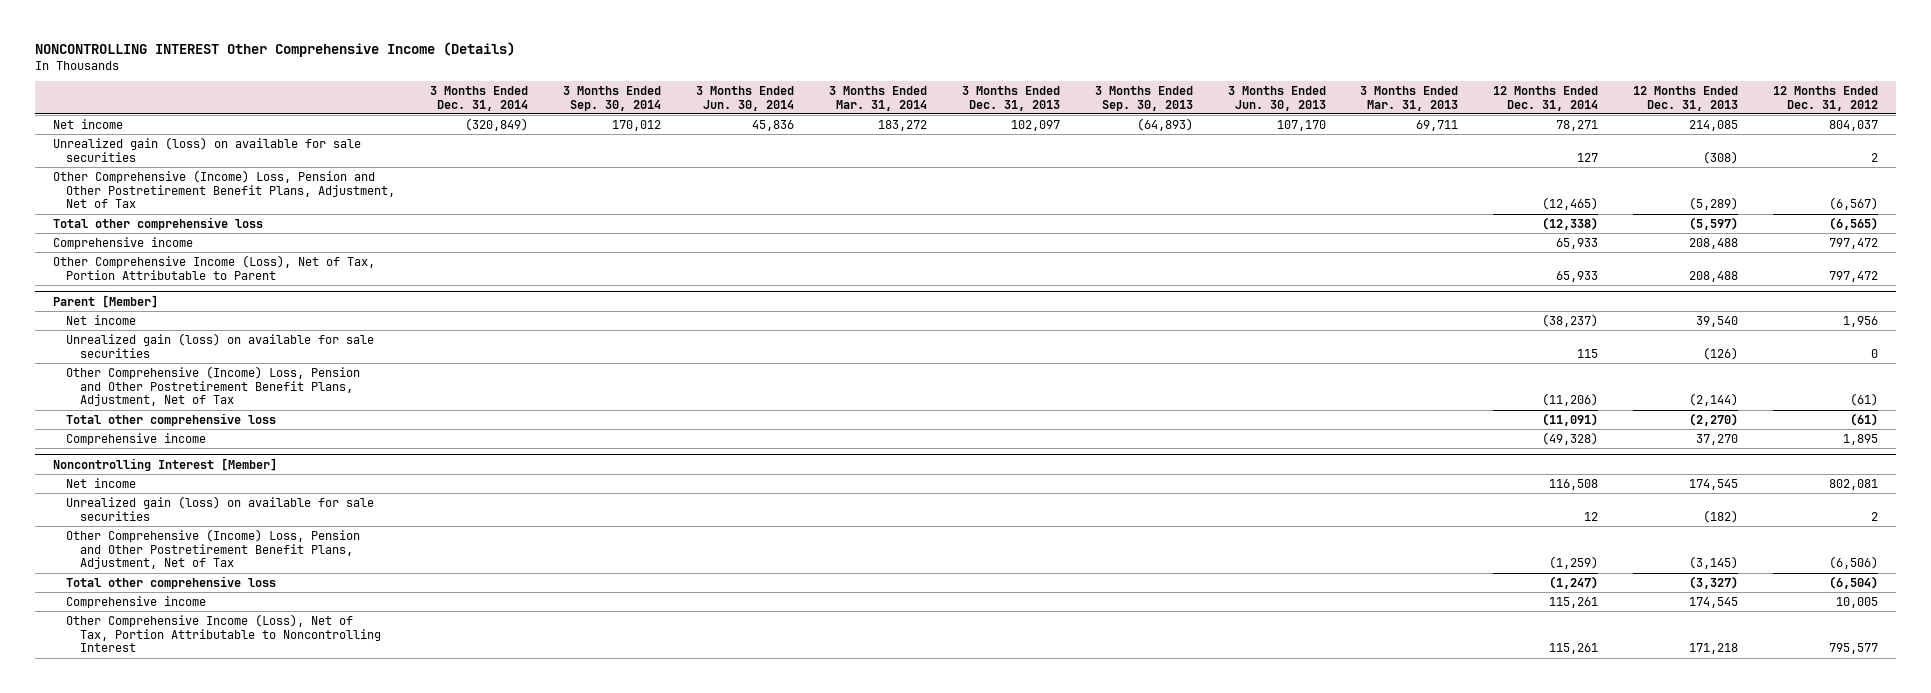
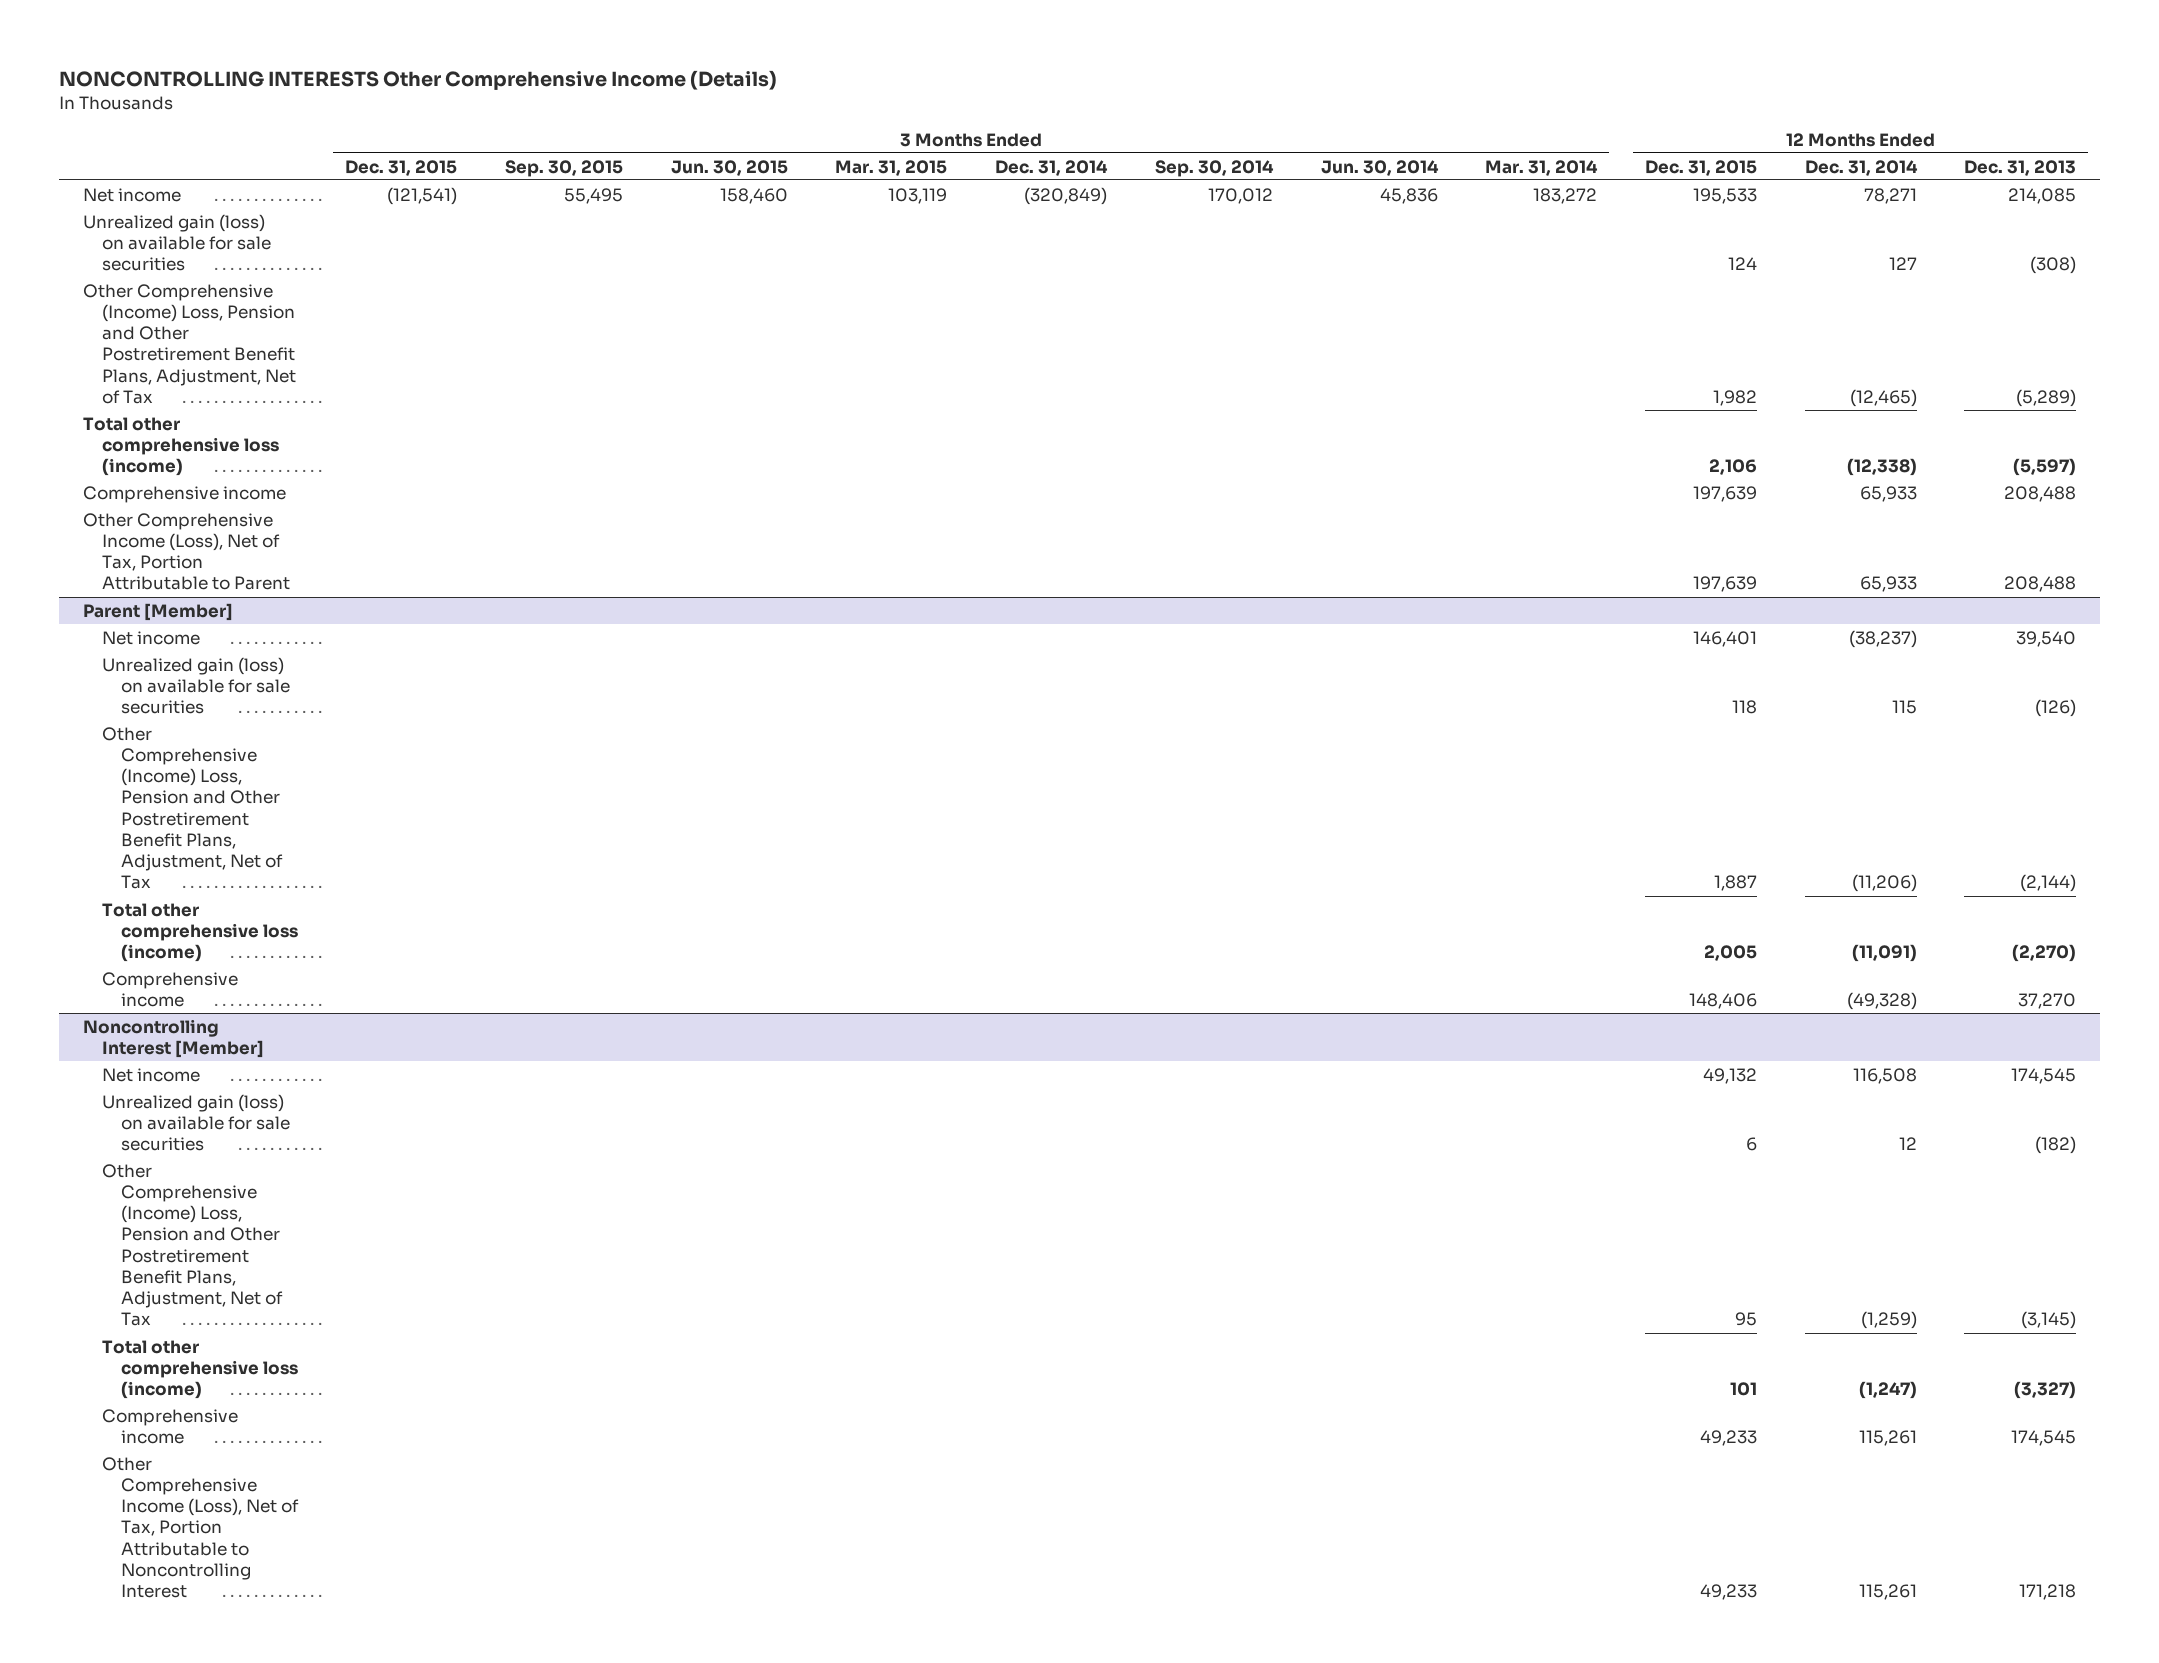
[35,41,516,57] NONCONTROLLING INTEREST Other Comprehensive Income (Details) -> [59,69,778,90] NONCONTROLLING INTERESTS Other Comprehensive Income (Details)
[961,85,1060,111] 3 Months Ended Dec. 31, 2013 -> none
[1094,85,1193,111] 3 Months Ended Sep. 30, 2013 -> none
[1227,85,1326,111] 3 Months Ended Jun. 30, 2013 -> none
[1360,85,1459,111] 3 Months Ended Mar. 31, 2013 -> none
[1773,85,1879,111] 12 Months Ended Dec. 31, 2012 -> none
none -> [345,159,458,176] Dec. 31, 2015
none -> [505,159,624,177] Sep. 30, 2015
none -> [670,159,788,176] Jun. 30, 2015
none -> [835,159,948,176] Mar. 31, 2015
none -> [1644,159,1757,176] Dec. 31, 2015
[52,216,263,230] Total other comprehensive loss -> [82,416,279,477] Total other comprehensive loss (income)
[66,412,277,426] Total other comprehensive loss -> [101,902,298,963] Total other comprehensive loss (income)
[66,575,277,589] Total other comprehensive loss -> [101,1339,298,1400] Total other comprehensive loss (income)

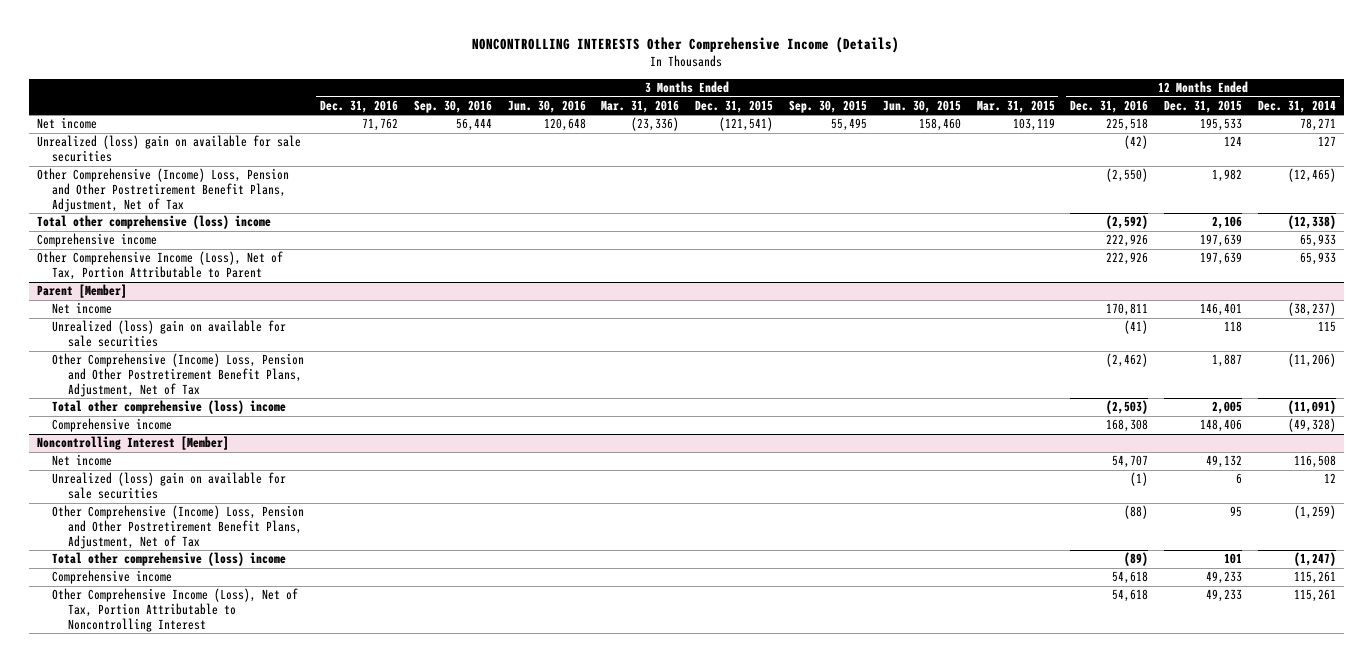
[995,159,1109,176] Dec. 31, 2014 -> none
[1154,159,1274,177] Sep. 30, 2014 -> none
[1320,159,1439,176] Jun. 30, 2014 -> none
[1485,159,1599,176] Mar. 31, 2014 -> none
[1964,159,2077,176] Dec. 31, 2013 -> none
none -> [320,99,399,113] Dec. 31, 2016
none -> [413,99,492,113] Sep. 30, 2016
none -> [507,99,586,113] Jun. 30, 2016
none -> [601,99,680,113] Mar. 31, 2016
none -> [1070,99,1149,113] Dec. 31, 2016
[82,213,271,272] Unrealized gain (loss) on available for sale securities -> [36,135,301,163] Unrealized (loss) gain on available for sale securities
[82,416,279,477] Total other comprehensive loss (income) -> [36,215,271,230] Total other comprehensive (loss) income
[101,656,290,715] Unrealized gain (loss) on available for sale securities -> [52,320,287,348] Unrealized (loss) gain on available for sale securities
[101,902,298,963] Total other comprehensive loss (income) -> [52,400,287,415] Total other comprehensive (loss) income
[101,1093,290,1152] Unrealized gain (loss) on available for sale securities -> [52,472,287,500] Unrealized (loss) gain on available for sale securities
[101,1339,298,1400] Total other comprehensive loss (income) -> [52,552,287,567] Total other comprehensive (loss) income

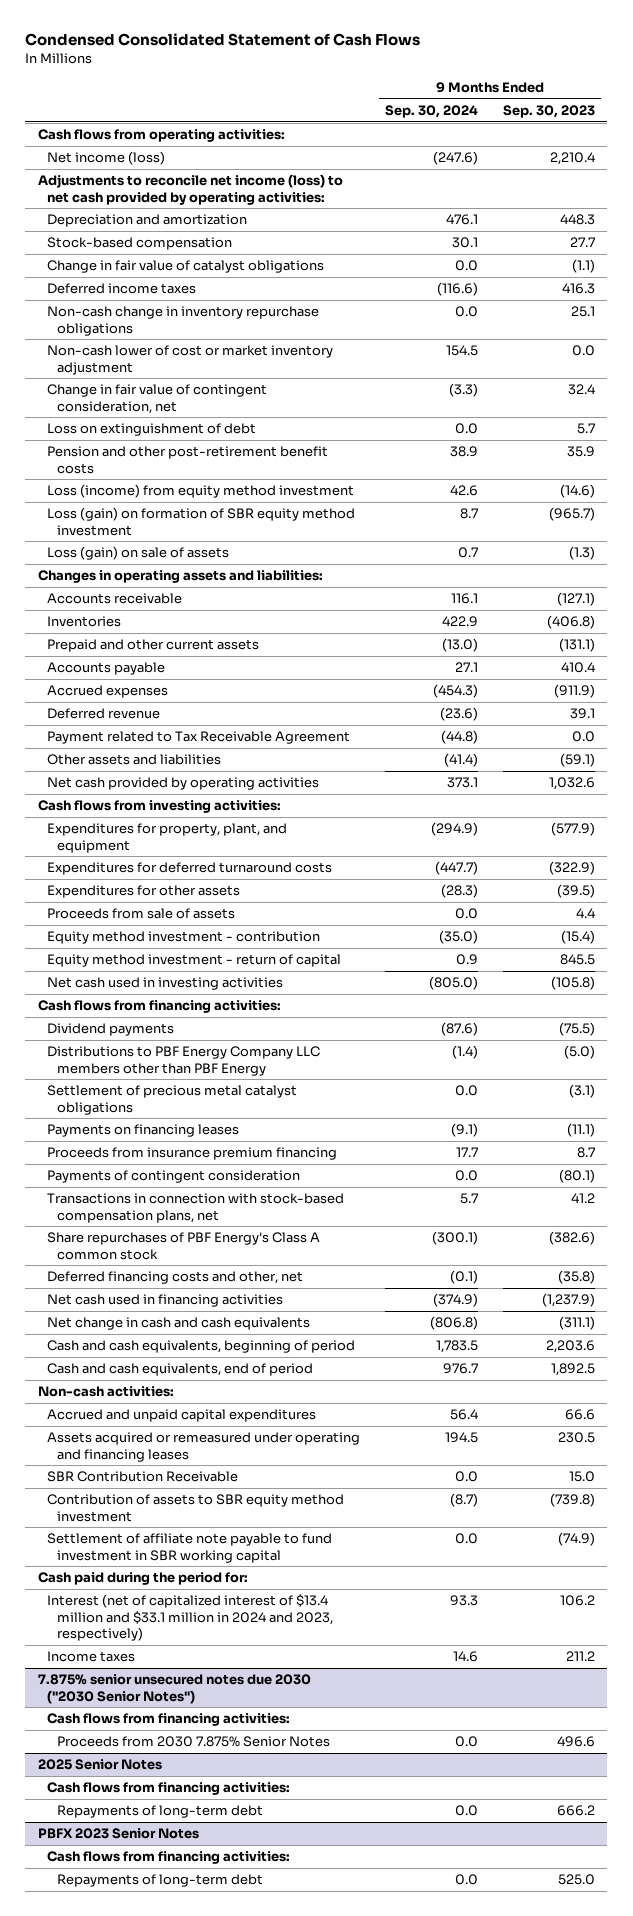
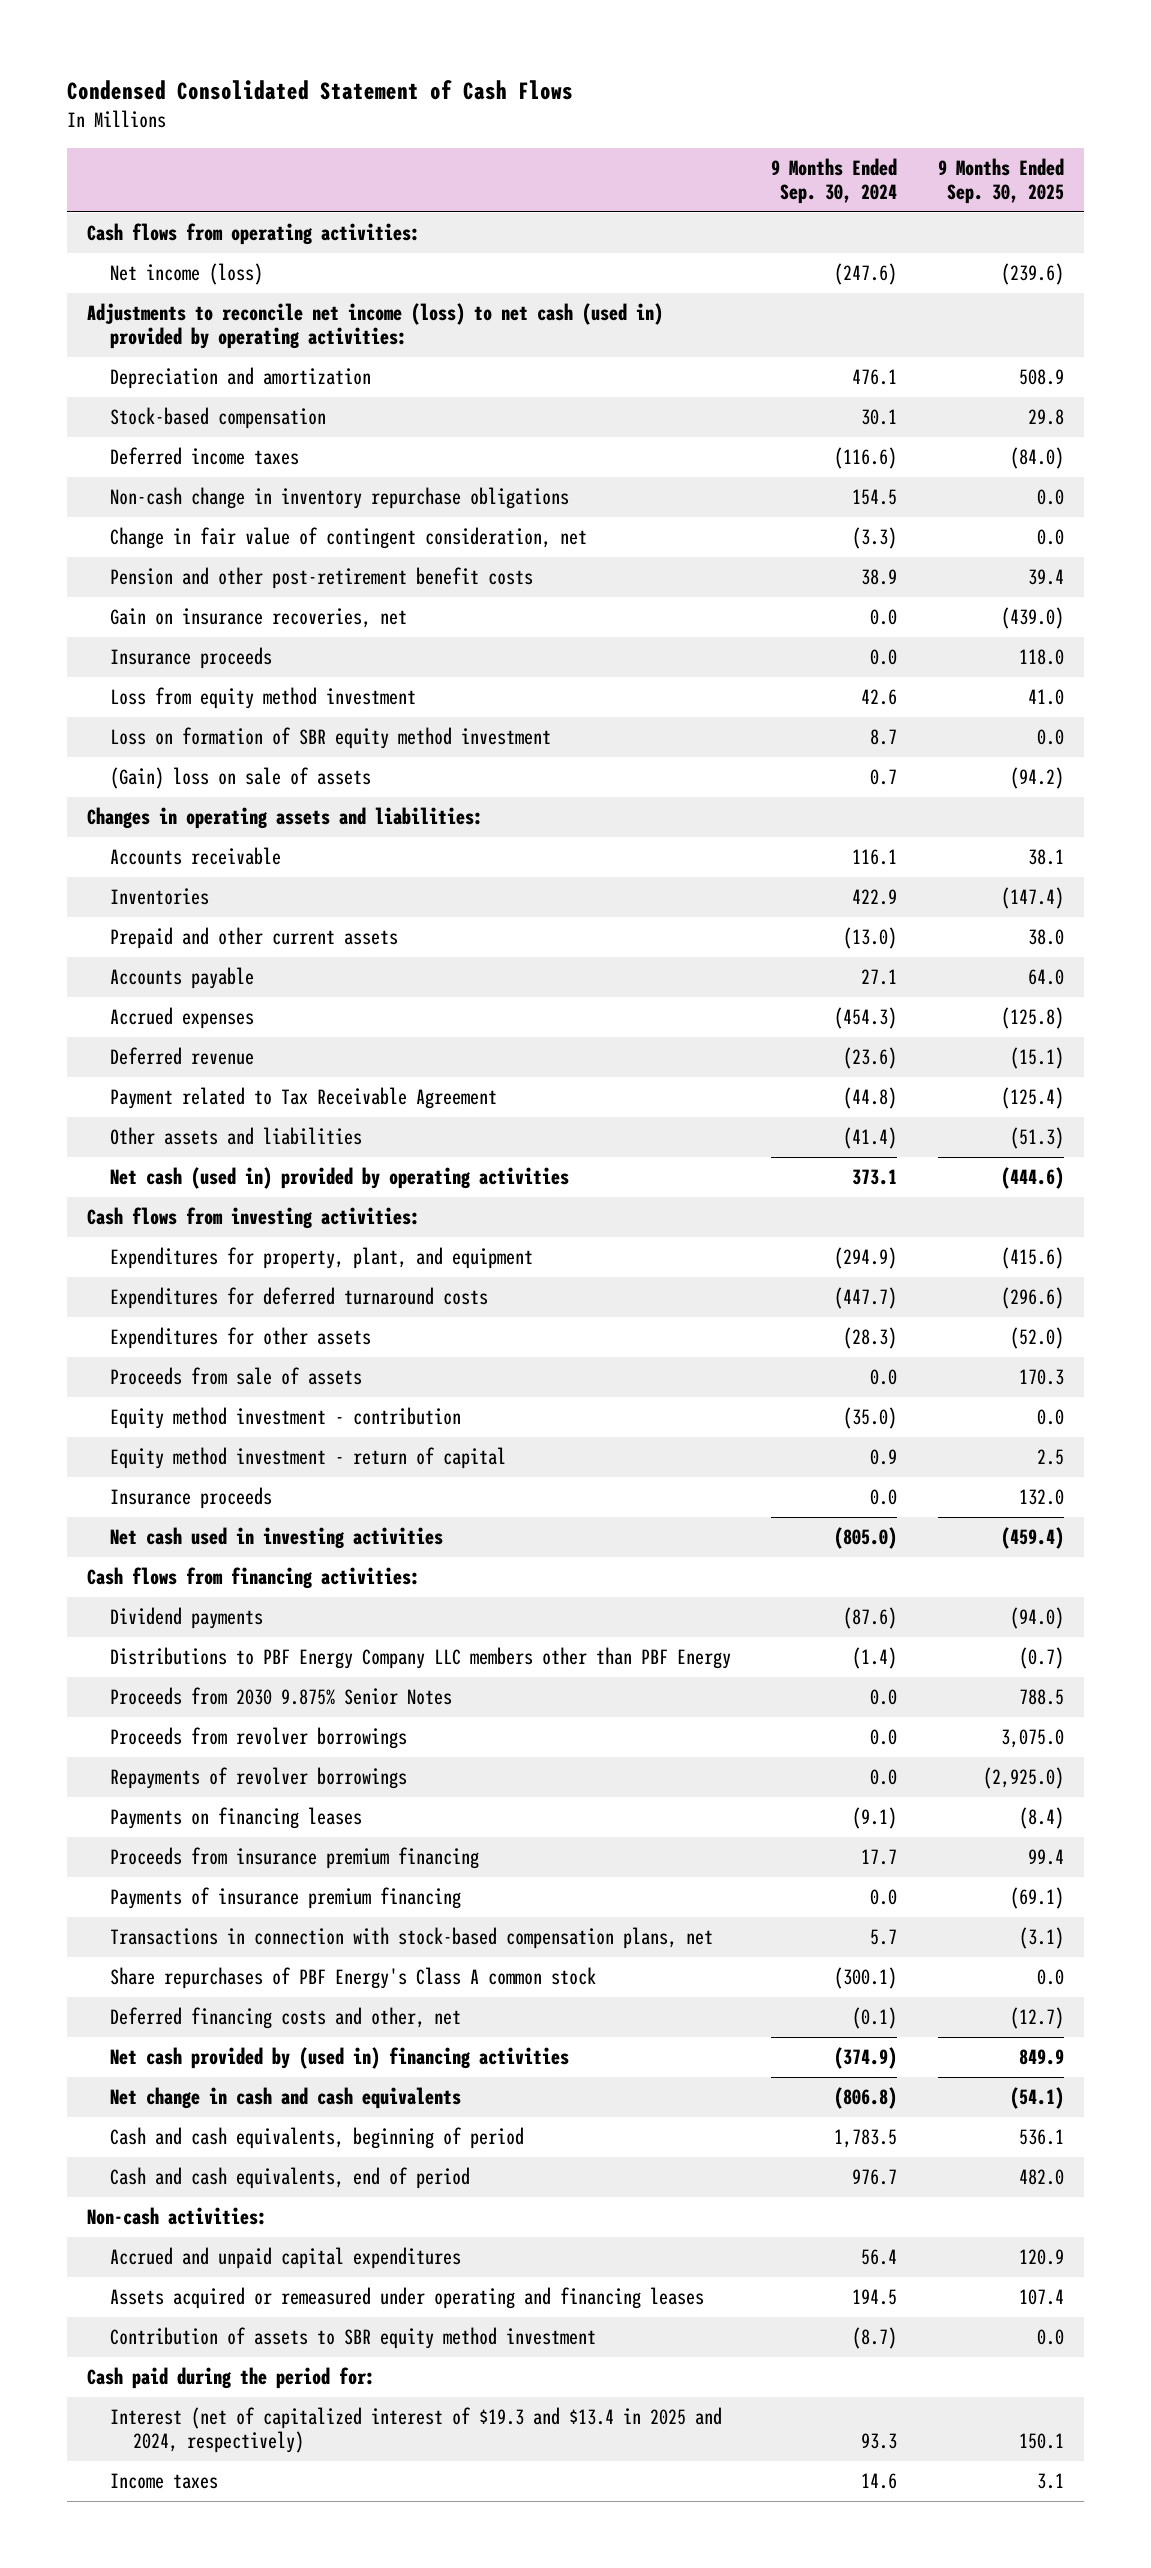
[503,105,596,119] Sep. 30, 2023 -> none
none -> [937,158,1064,204] 9 Months Ended Sep. 30, 2025
[37,174,343,205] Adjustments to reconcile net income (loss) to net cash provided by operating activities: -> [87,303,664,350] Adjustments to reconcile net income (loss) to net cash (used in) provided by operating activities:
[47,260,325,274] Change in fair value of catalyst obligations -> none
[47,345,334,375] Non-cash lower of cost or market inventory adjustment -> none
[455,306,479,318] 0.0 -> [852,489,898,506] 154.5
[47,423,257,437] Loss on extinguishment of debt -> none
none -> [110,608,408,629] Gain on insurance recoveries, net
none -> [110,647,273,670] Insurance proceeds
[47,484,355,499] Loss (income) from equity method investment -> [110,687,417,710] Loss from equity method investment
[47,507,356,536] Loss (gain) on formation of SBR equity method investment -> [110,727,552,750] Loss on formation of SBR equity method investment
[47,546,230,561] Loss (gain) on sale of assets -> [110,767,372,790] (Gain) loss on sale of assets
[47,777,320,791] Net cash provided by operating activities -> [110,1167,570,1190] Net cash (used in) provided by operating activities
none -> [110,1487,273,1510] Insurance proceeds
[47,1085,298,1115] Settlement of precious metal catalyst obligations -> none
none -> [110,1687,453,1706] Proceeds from 2030 9.875% Senior Notes
none -> [110,1727,408,1750] Proceeds from revolver borrowings
none -> [110,1767,408,1790] Repayments of revolver borrowings
[47,1170,301,1184] Payments of contingent consideration -> none
none -> [110,1887,462,1910] Payments of insurance premium financing
[47,1294,284,1308] Net cash used in financing activities -> [110,2047,570,2070] Net cash provided by (used in) financing activities
[47,1471,239,1483] SBR Contribution Receivable -> none
[47,1533,333,1563] Settlement of affiliate note payable to fund investment in SBR working capital -> none
[47,1594,334,1641] Interest (net of capitalized interest of $13.4 million and $33.1 million in 2024 and 2023, respectively) -> [110,2407,723,2454] Interest (net of capitalized interest of $19.3 and $13.4 in 2025 and 2024, respectively)
[37,1674,311,1704] 7.875% senior unsecured notes due 2030 ("2030 Senior Notes") -> none
[47,1713,291,1727] Cash flows from financing activities: -> none
[57,1736,331,1748] Proceeds from 2030 7.875% Senior Notes -> none
[37,1759,162,1771] 2025 Senior Notes -> none
[47,1782,291,1796] Cash flows from financing activities: -> none
[57,1805,264,1819] Repayments of long-term debt -> none
[37,1828,199,1840] PBFX 2023 Senior Notes -> none
[47,1851,291,1865] Cash flows from financing activities: -> none
[57,1874,264,1888] Repayments of long-term debt -> none

